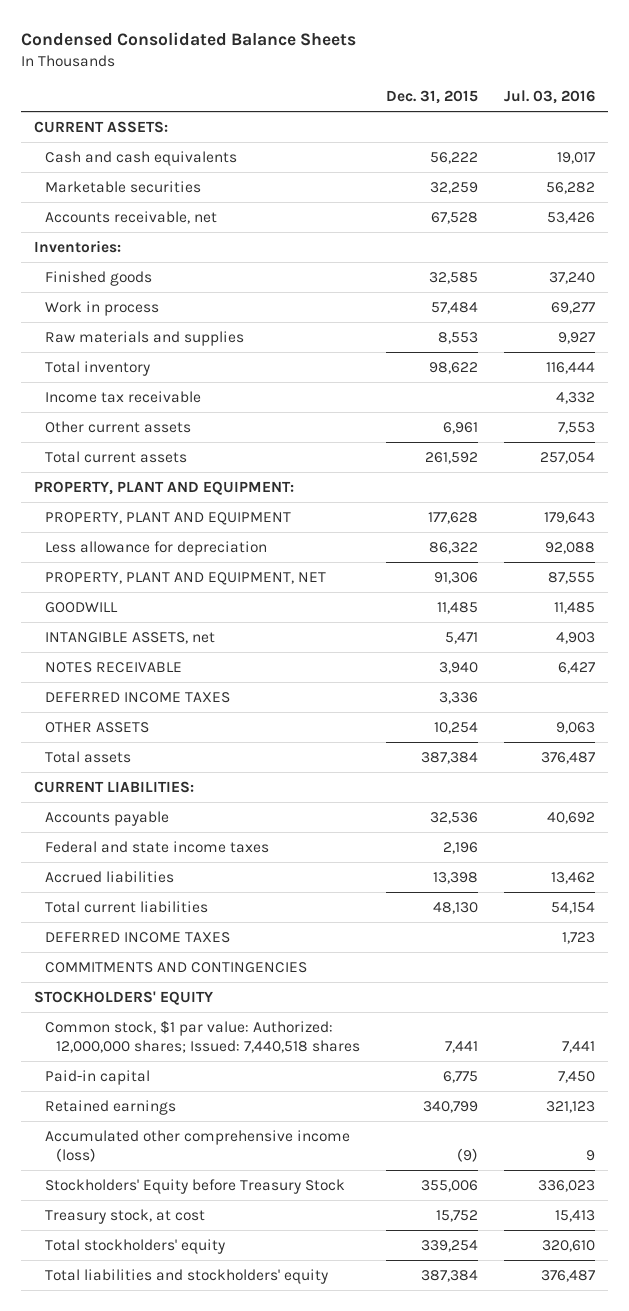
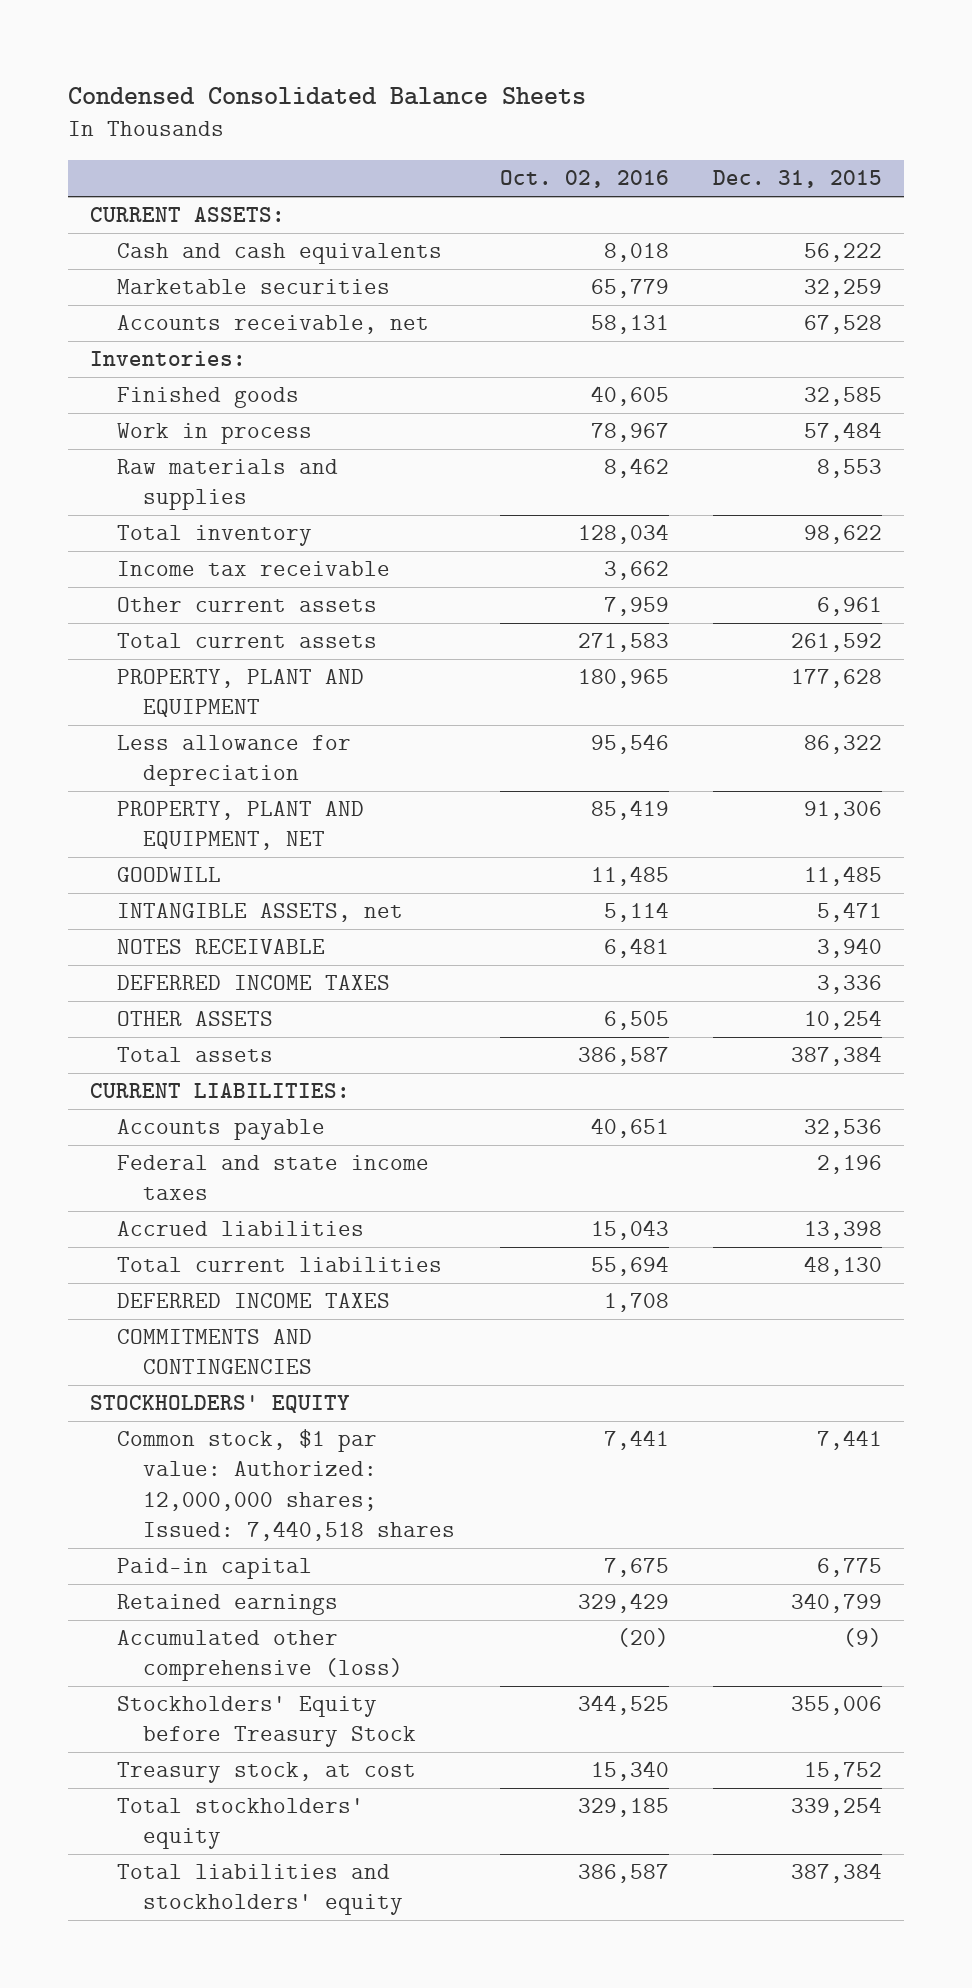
[504,90,596,105] Jul. 03, 2016 -> none
none -> [499,170,669,189] Oct. 02, 2016
[34,480,295,495] PROPERTY, PLANT AND EQUIPMENT: -> none
[44,1129,350,1163] Accumulated other comprehensive income (loss) -> [116,1630,404,1682] Accumulated other comprehensive (loss)

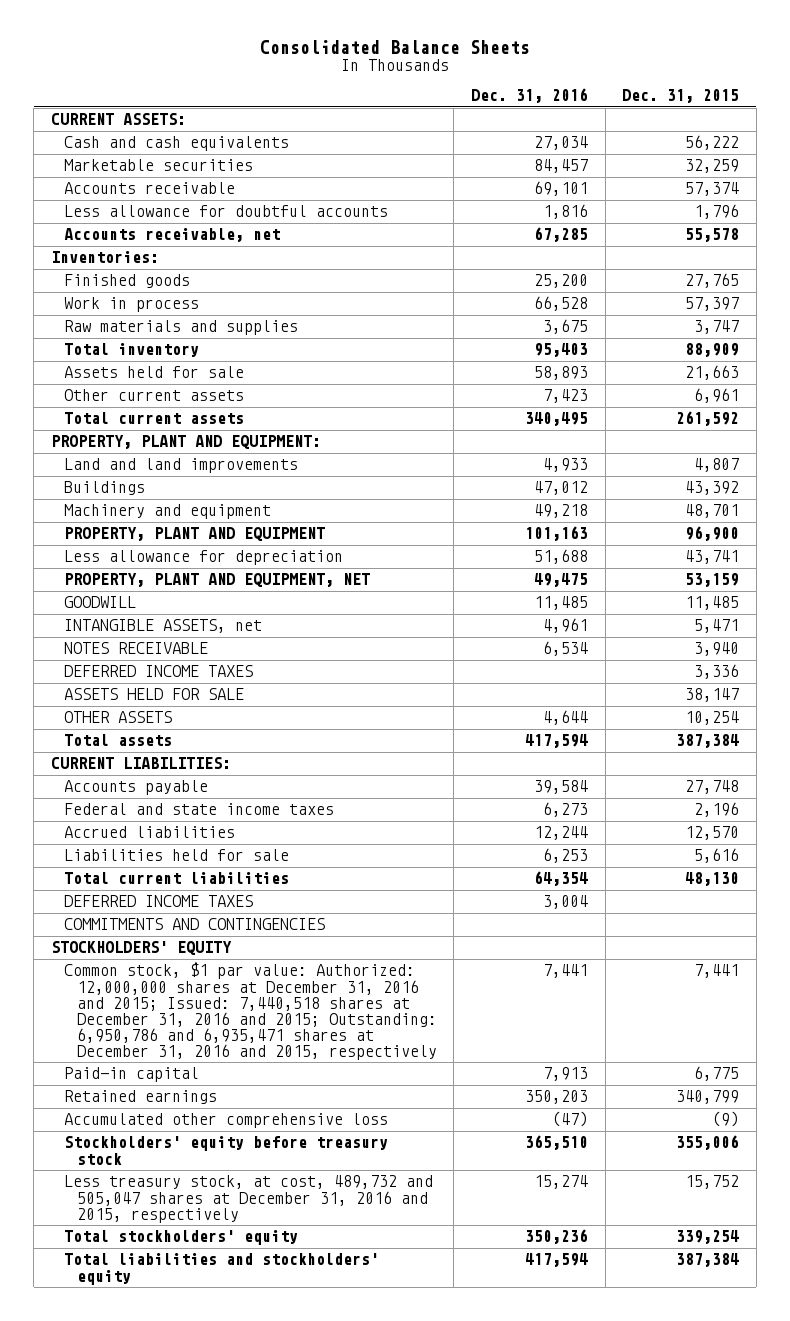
[67,87,586,106] Condensed Consolidated Balance Sheets -> [259,39,530,54] Consolidated Balance Sheets
[499,170,669,189] Oct. 02, 2016 -> none
none -> [471,88,589,104] Dec. 31, 2016
none -> [63,182,235,195] Accounts receivable
none -> [63,205,388,218] Less allowance for doubtful accounts
[804,315,883,335] 67,528 -> [685,228,740,243] 55,578
[116,561,390,577] Income tax receivable -> none
[804,387,883,407] 32,585 -> [685,273,740,289] 27,765
[804,422,883,443] 57,484 -> [685,297,740,312] 57,397
[817,459,883,479] 8,553 -> [694,320,740,335] 3,747
[804,525,883,545] 98,622 -> [685,343,740,358] 88,909
none -> [63,366,244,379] Assets held for sale
none -> [50,435,321,450] PROPERTY, PLANT AND EQUIPMENT:
none -> [63,458,298,474] Land and land improvements
none -> [63,481,145,496] Buildings
none -> [63,504,271,520] Machinery and equipment
[791,669,883,689] 177,628 -> [685,526,740,542] 96,900
[804,735,883,755] 86,322 -> [685,550,740,565] 43,741
[804,801,883,821] 91,306 -> [685,573,740,588] 53,159
none -> [63,688,244,701] ASSETS HELD FOR SALE
[804,1119,883,1139] 32,536 -> [685,780,740,795] 27,748
[804,1221,883,1241] 13,398 -> [685,826,740,841] 12,570
none -> [63,849,289,862] Liabilities held for sale
[116,1429,456,1541] Common stock, $1 par value: Authorized: 12,000,000 shares; Issued: 7,440,518 shares -> [63,962,437,1060] Common stock, $1 par value: Authorized: 12,000,000 shares at December 31, 2016 and 2015; Issued: 7,440,518 shares at December 31, 2016 and 2015; Outstanding: 6,950,786 and 6,935,471 shares at December 31, 2016 and 2015, respectively
[116,1630,404,1682] Accumulated other comprehensive (loss) -> [63,1113,388,1129] Accumulated other comprehensive loss
[116,1696,417,1748] Stockholders' Equity before Treasury Stock -> [63,1136,388,1165] Stockholders' equity before treasury stock
[116,1762,416,1784] Treasury stock, at cost -> [63,1175,433,1223] Less treasury stock, at cost, 489,732 and 505,047 shares at December 31, 2016 and 2015, respectively

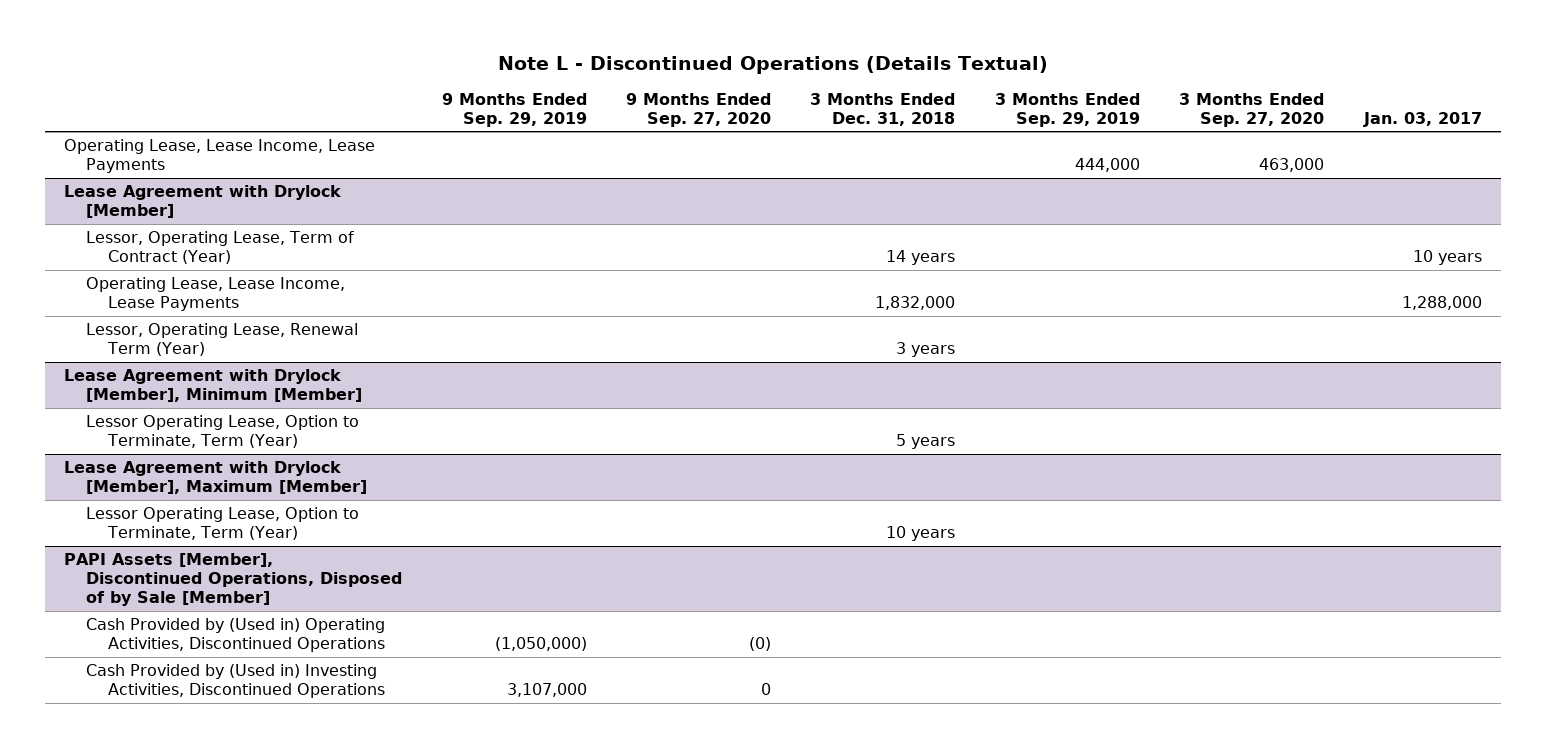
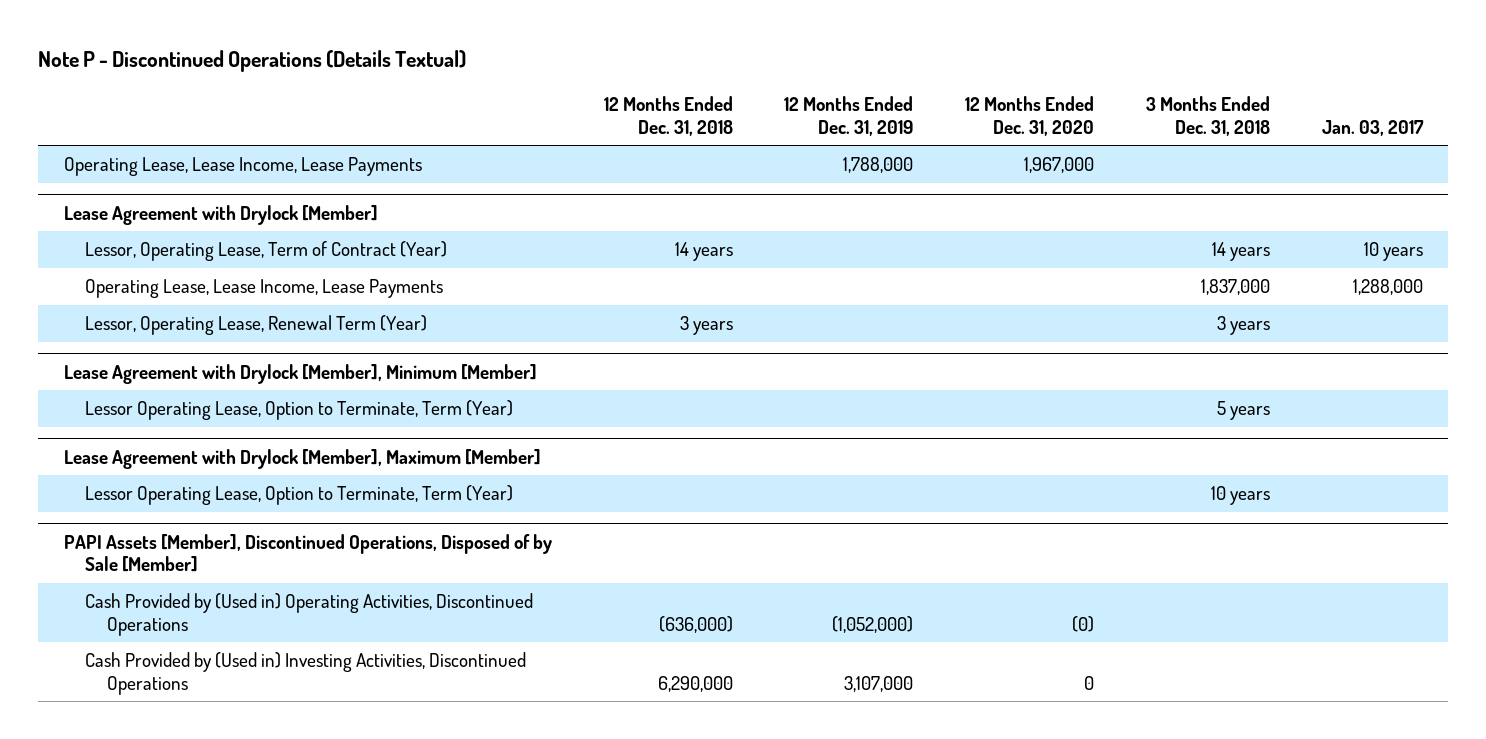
[498,55,1049,74] Note L - Discontinued Operations (Details Textual) -> [37,50,466,73] Note P - Discontinued Operations (Details Textual)
[441,92,587,127] 9 Months Ended Sep. 29, 2019 -> none
[626,92,772,127] 9 Months Ended Sep. 27, 2020 -> none
[994,92,1140,127] 3 Months Ended Sep. 29, 2019 -> none
[1179,92,1325,127] 3 Months Ended Sep. 27, 2020 -> none
none -> [603,96,733,136] 12 Months Ended Dec. 31, 2018
none -> [784,96,914,136] 12 Months Ended Dec. 31, 2019
none -> [965,96,1095,136] 12 Months Ended Dec. 31, 2020
[875,296,956,311] 1,832,000 -> [1200,279,1270,296] 1,837,000

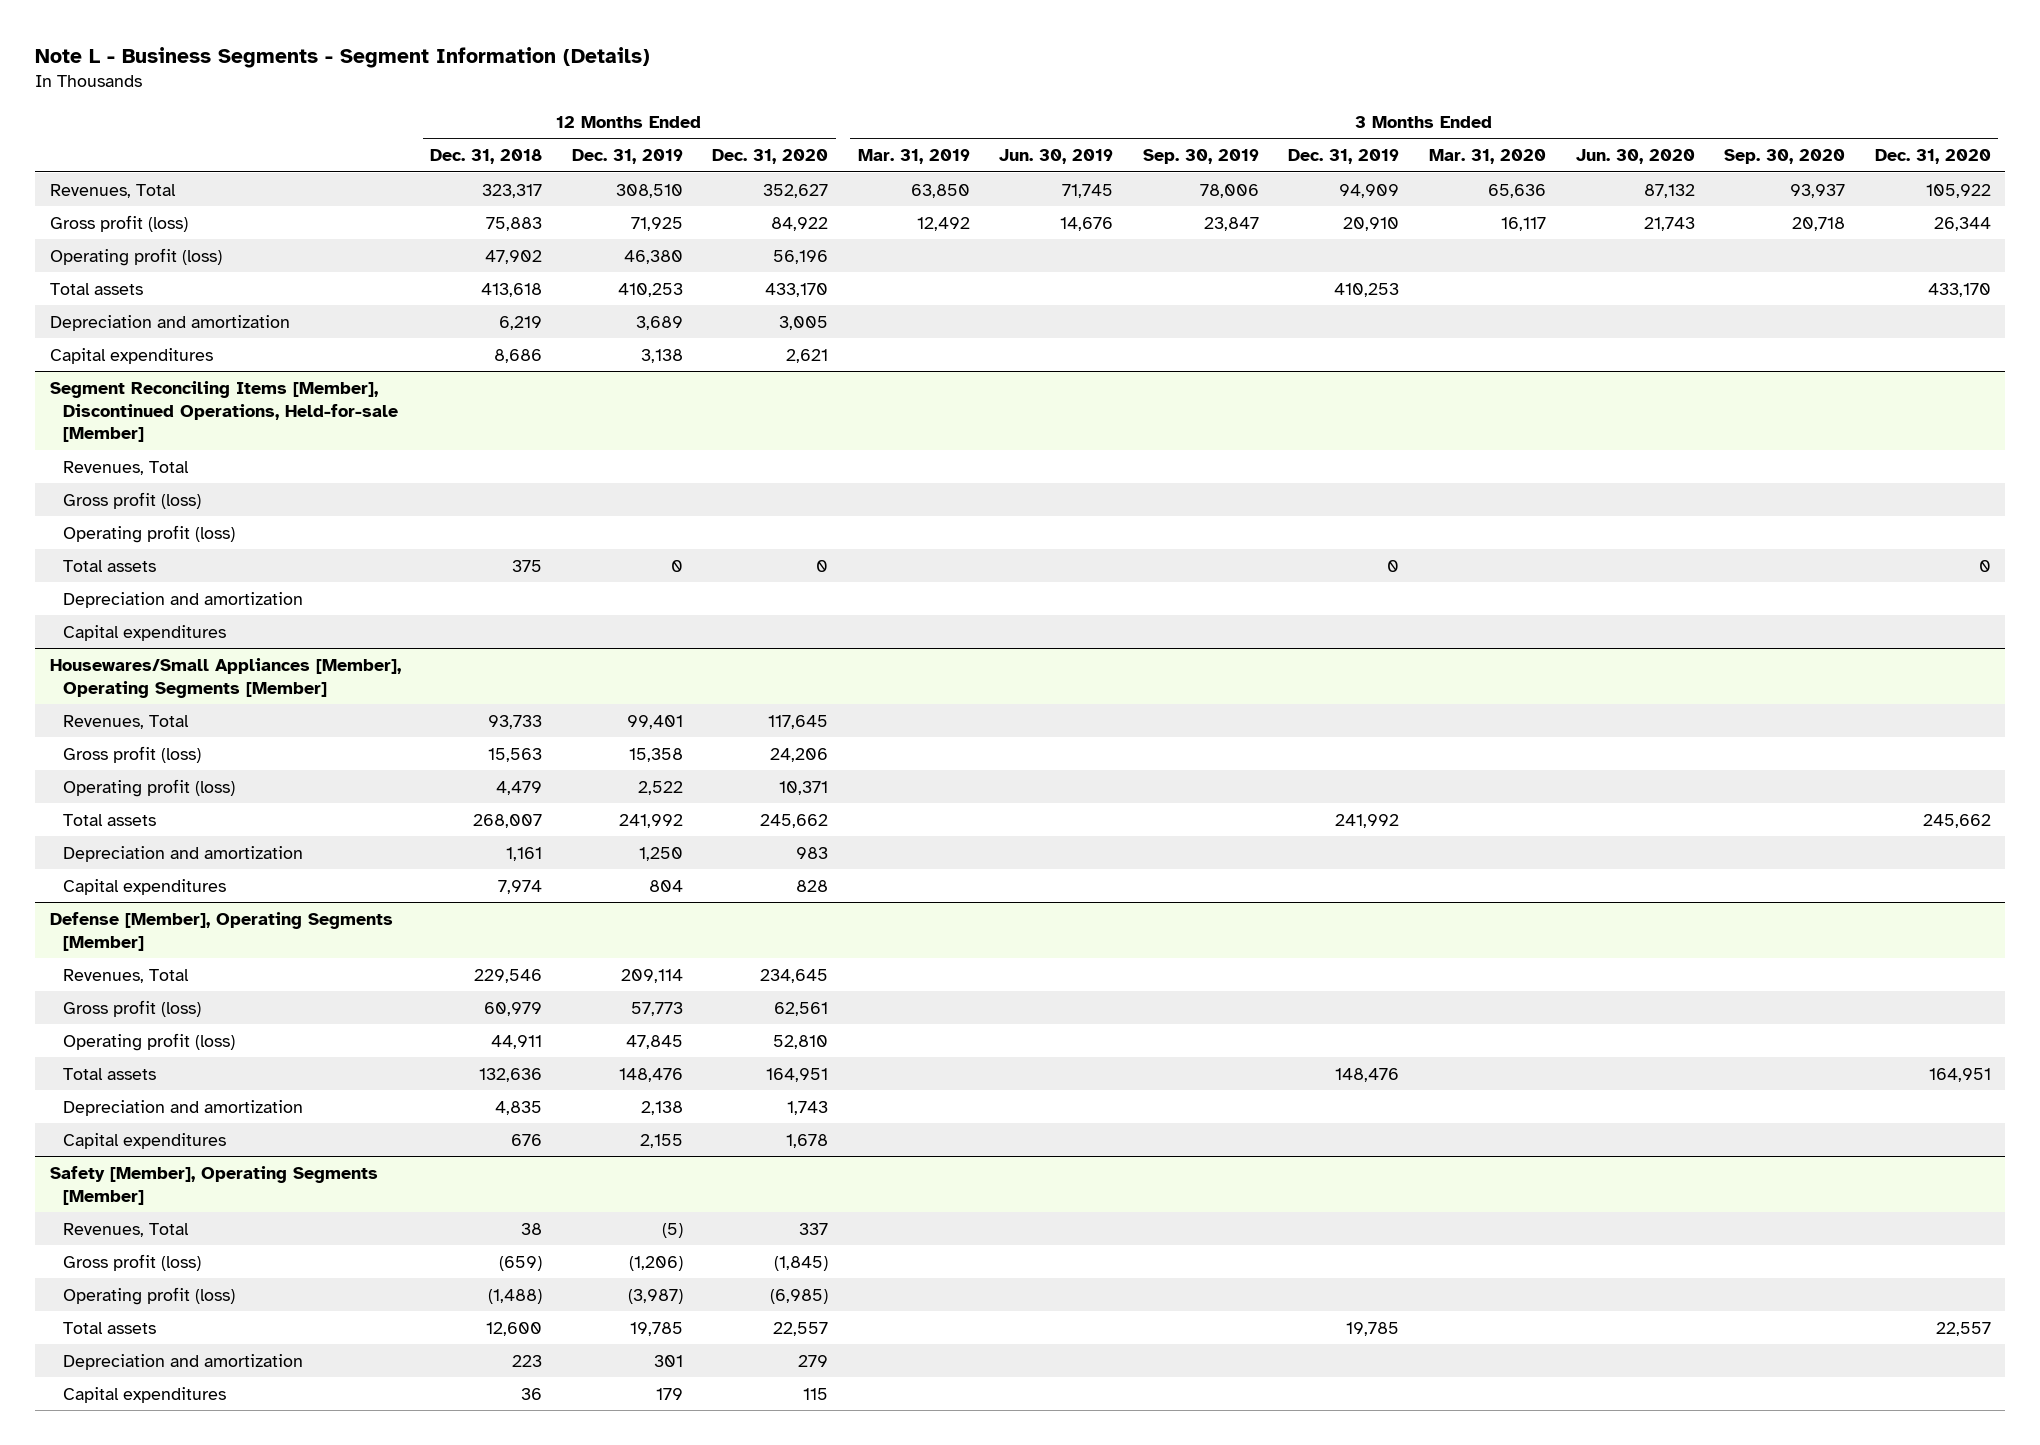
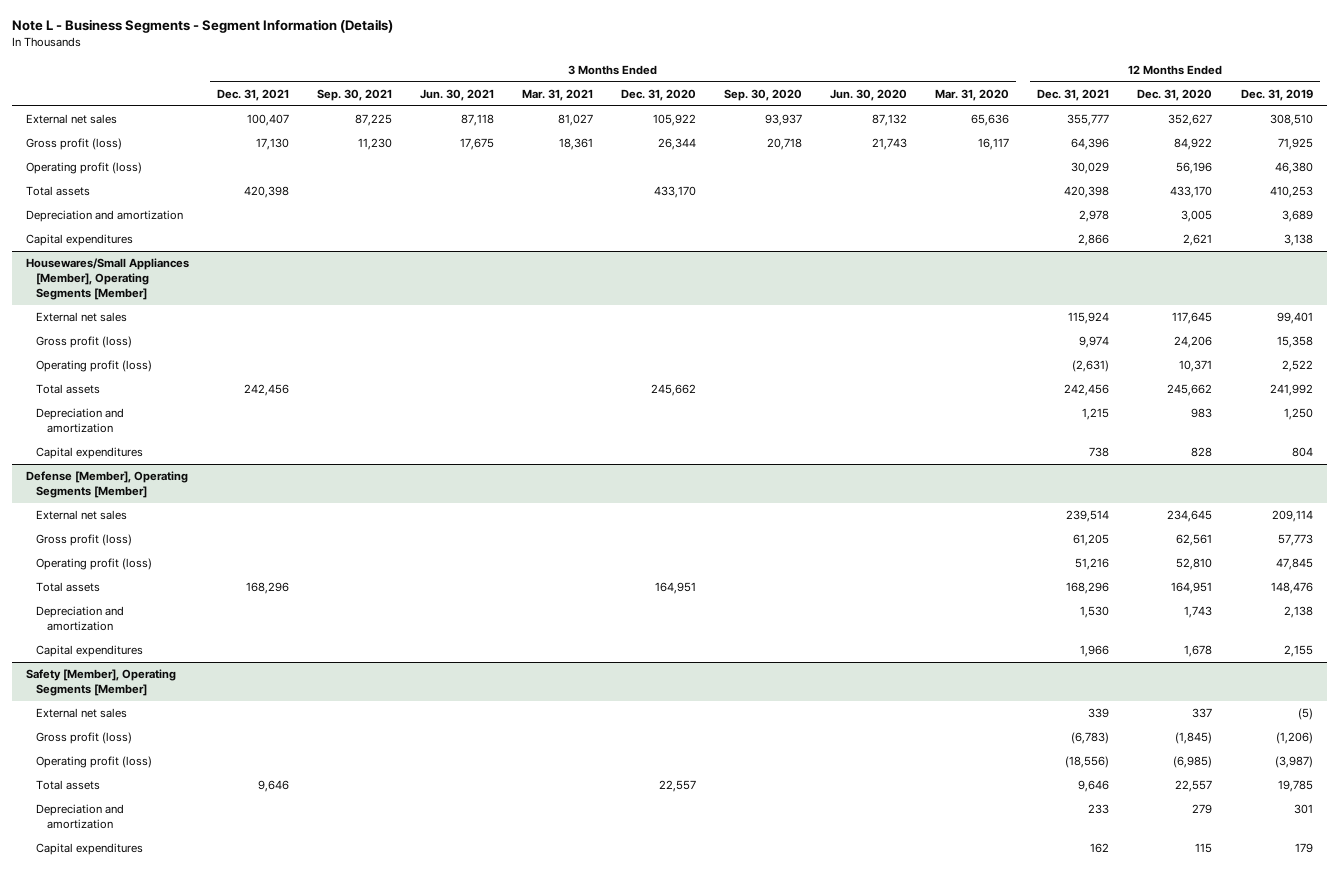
[430,149,543,165] Dec. 31, 2018 -> none
[857,149,970,165] Mar. 31, 2019 -> none
[999,149,1114,165] Jun. 30, 2019 -> none
[1142,149,1259,165] Sep. 30, 2019 -> none
[1288,149,1400,165] Dec. 31, 2019 -> none
none -> [216,88,289,101] Dec. 31, 2021
none -> [317,88,393,101] Sep. 30, 2021
none -> [420,88,495,101] Jun. 30, 2021
none -> [522,88,594,101] Mar. 31, 2021
none -> [1037,88,1110,101] Dec. 31, 2021
[49,183,176,198] Revenues, Total -> [25,114,117,125] External net sales
[49,380,398,443] Segment Reconciling Items [Member], Discontinued Operations, Held-for-sale [Member] -> none
[62,460,189,475] Revenues, Total -> none
[62,491,201,509] Gross profit (loss) -> none
[62,524,235,543] Operating profit (loss) -> none
[62,559,156,572] Total assets -> none
[62,591,303,608] Depreciation and amortization -> none
[62,624,226,641] Capital expenditures -> none
[62,714,189,729] Revenues, Total -> [36,312,128,323] External net sales
[62,968,189,983] Revenues, Total -> [36,510,128,521] External net sales
[62,1222,189,1237] Revenues, Total -> [36,708,128,719] External net sales

